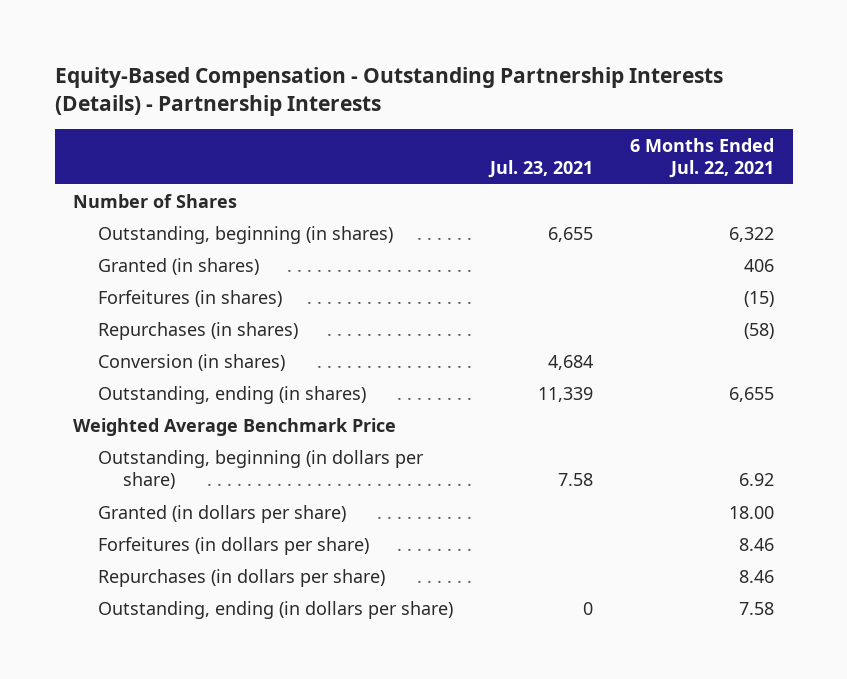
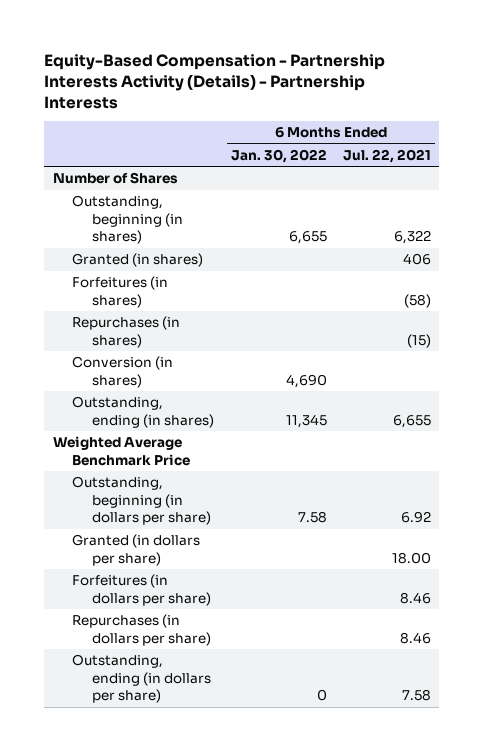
[54,67,723,117] Equity-Based Compensation - Outstanding Partnership Interests (Details) - Partnership Interests -> [44,53,386,109] Equity-Based Compensation - Partnership Interests Activity (Details) - Partnership Interests
[488,160,594,179] Jul. 23, 2021 -> none
none -> [230,149,327,164] Jan. 30, 2022
[744,290,775,307] (15) -> [404,293,432,308] (58)
[744,322,775,339] (58) -> [407,333,432,348] (15)

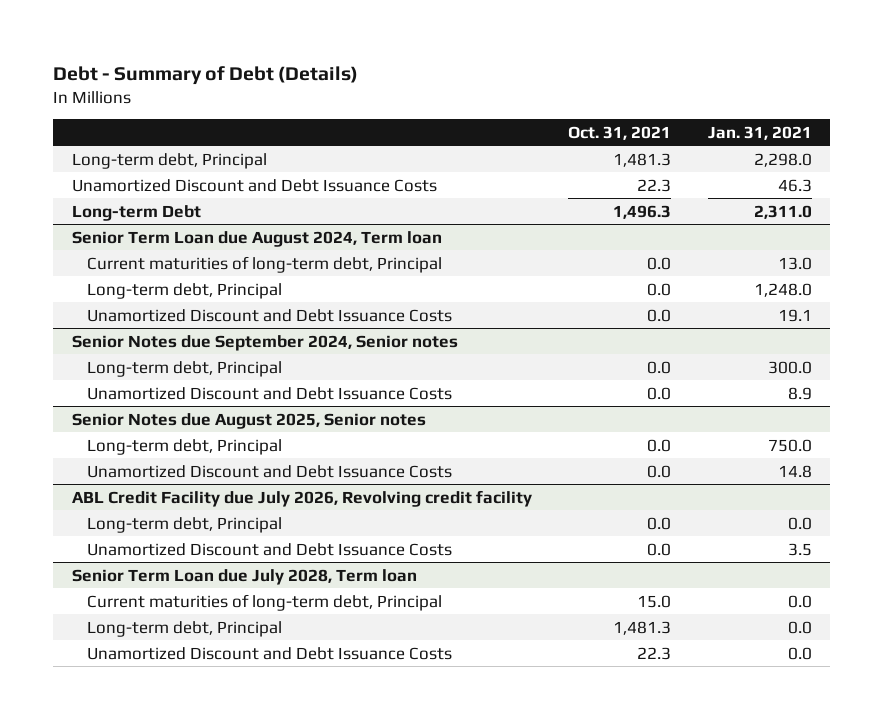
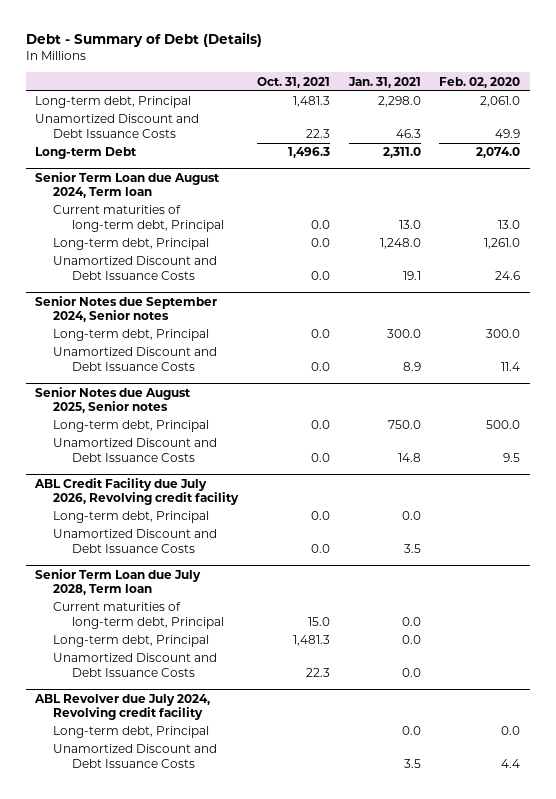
none -> [439,76,521,88] Feb. 02, 2020
none -> [34,693,211,721] ABL Revolver due July 2024, Revolving credit facility
none -> [53,726,210,739] Long-term debt, Principal
none -> [53,744,218,768] Unamortized Discount and Debt Issuance Costs

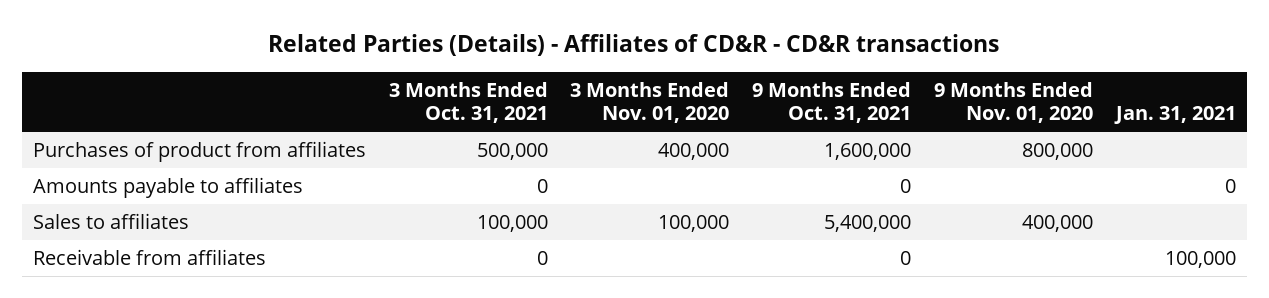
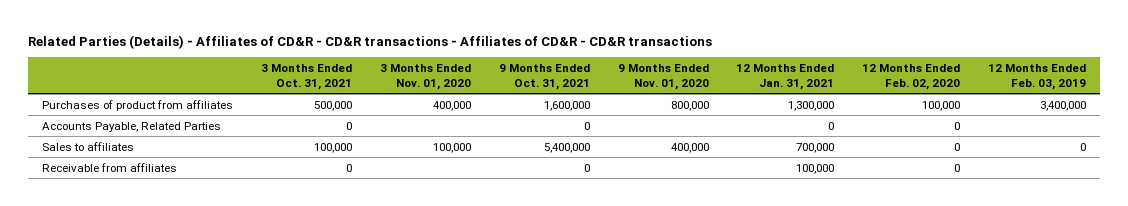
[268,33,1000,56] Related Parties (Details) - Affiliates of CD&R - CD&R transactions -> [28,34,713,49] Related Parties (Details) - Affiliates of CD&R - CD&R transactions - Affiliates of CD&R - CD&R transactions
[1113,106,1236,125] Jan. 31, 2021 -> none
none -> [736,64,835,90] 12 Months Ended Jan. 31, 2021
none -> [862,64,961,90] 12 Months Ended Feb. 02, 2020
none -> [988,64,1087,90] 12 Months Ended Feb. 03, 2019
[32,177,303,199] Amounts payable to affiliates -> [41,121,221,132] Accounts Payable, Related Parties

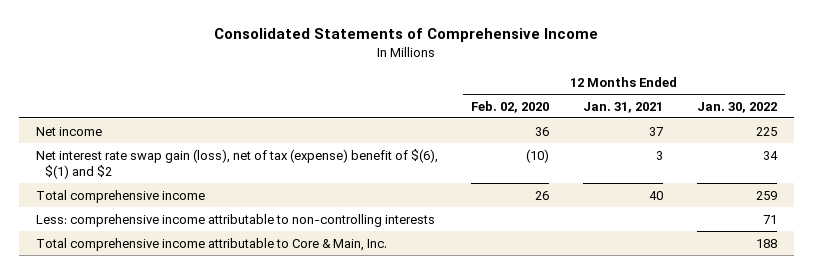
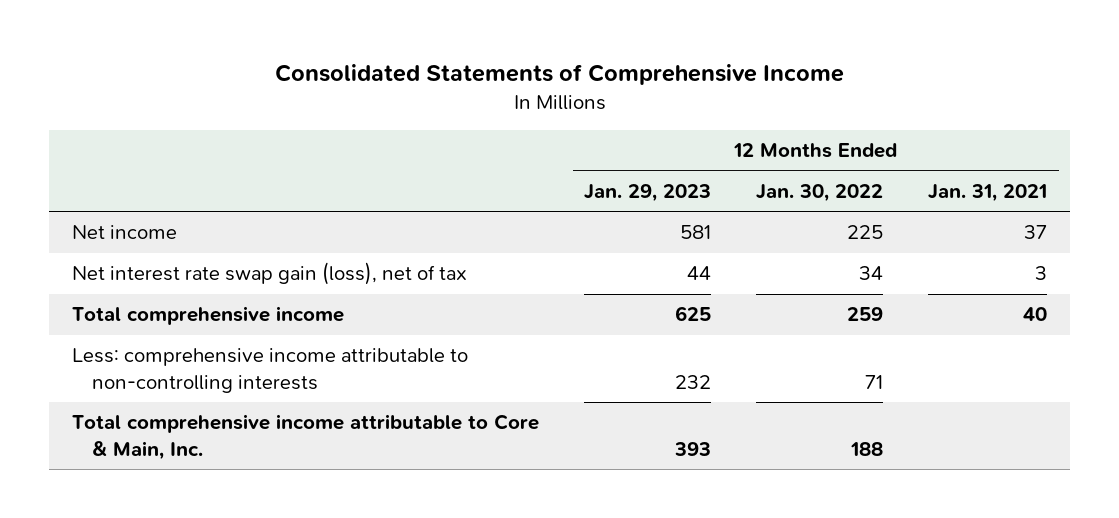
[471,100,550,113] Feb. 02, 2020 -> none
none -> [583,183,711,202] Jan. 29, 2023
[35,148,438,180] Net interest rate swap gain (loss), net of tax (expense) benefit of $(6), $(1) and $2 -> [71,262,467,286] Net interest rate swap gain (loss), net of tax

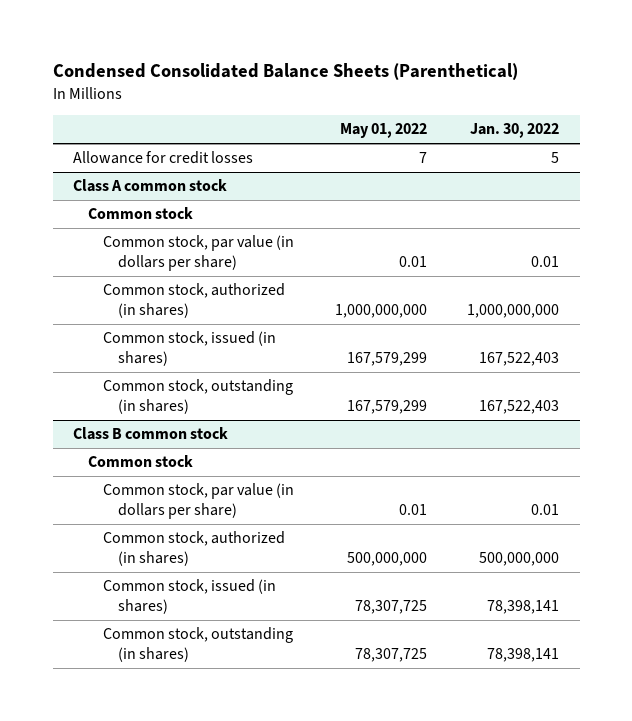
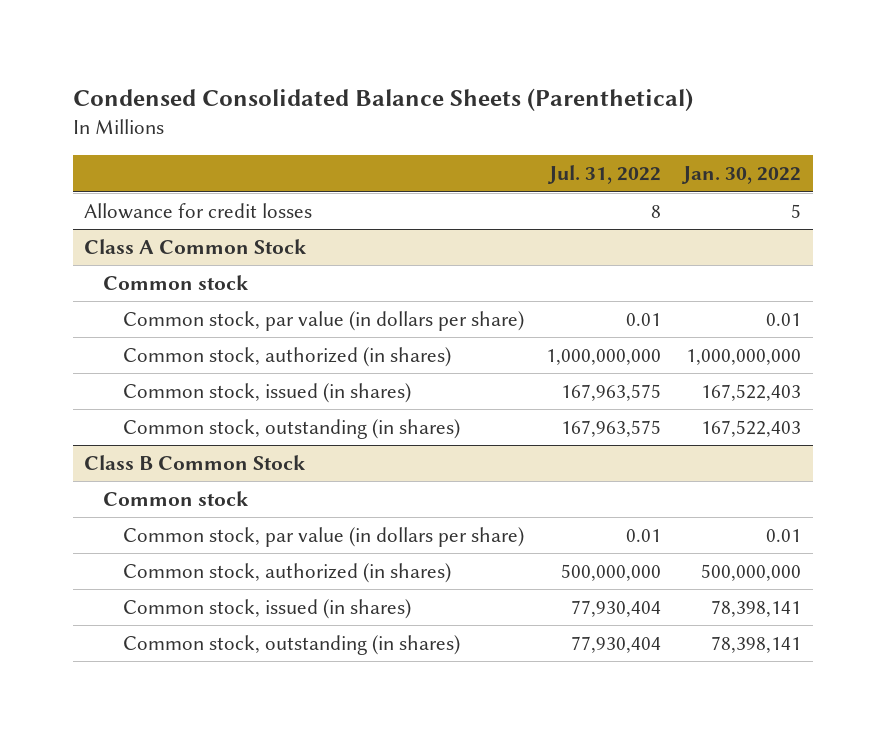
[339,123,427,139] May 01, 2022 -> none
none -> [547,165,662,185] Jul. 31, 2022
[72,179,227,193] Class A common stock -> [84,239,308,255] Class A Common Stock
[72,427,228,441] Class B common stock -> [84,455,307,471] Class B Common Stock

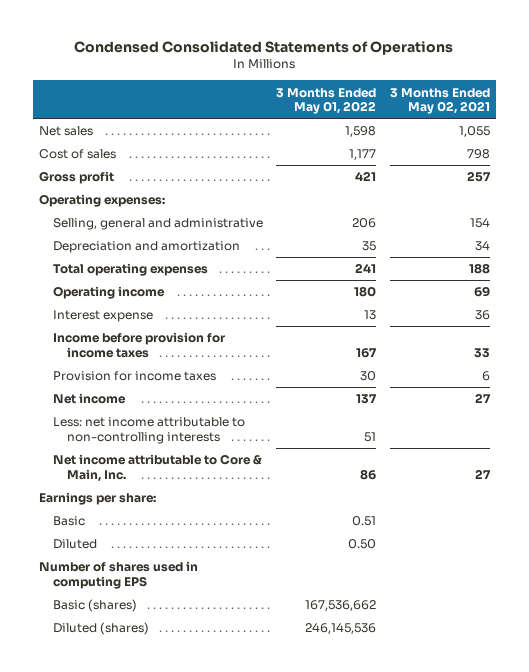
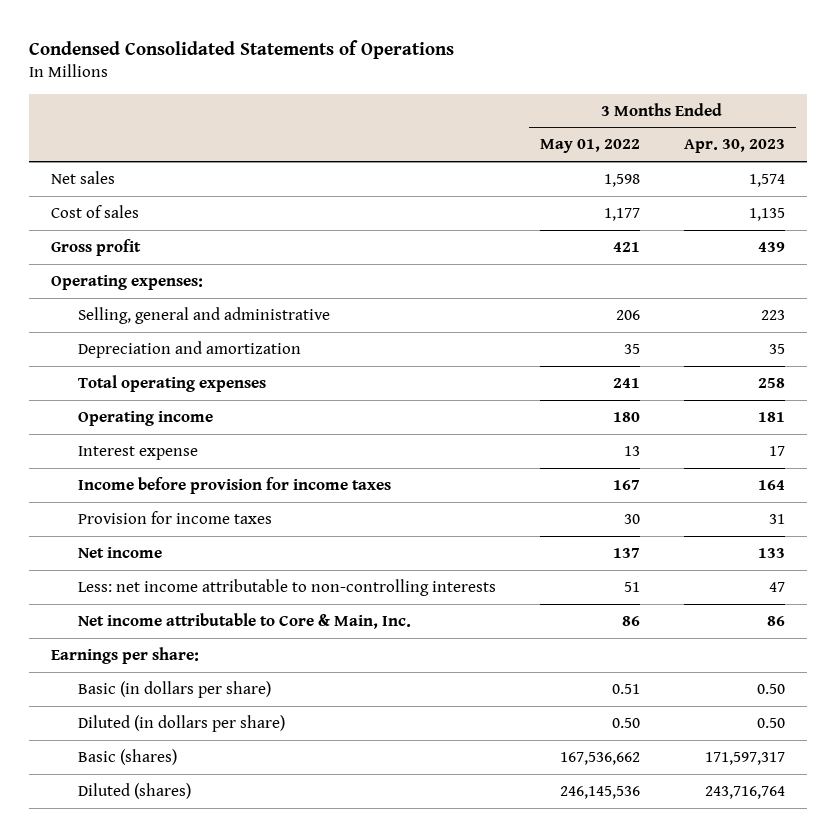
[389,87,490,115] 3 Months Ended May 02, 2021 -> none
none -> [683,139,785,154] Apr. 30, 2023
[39,561,199,589] Number of shares used in computing EPS -> none
[53,516,86,527] Basic -> [77,680,271,698] Basic (in dollars per share)
[53,539,98,550] Diluted -> [77,714,285,732] Diluted (in dollars per share)

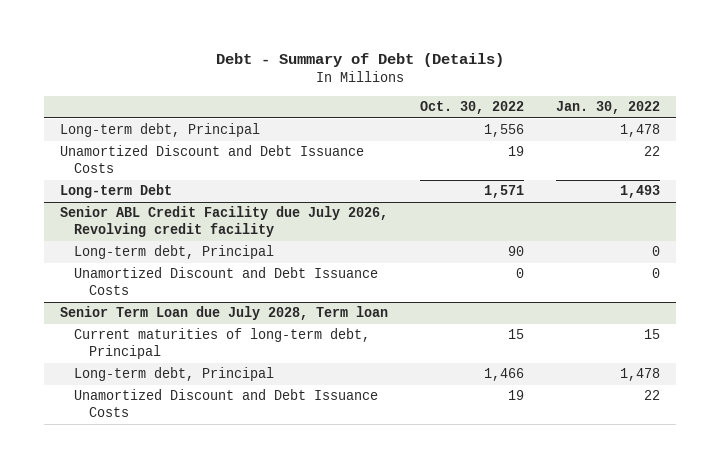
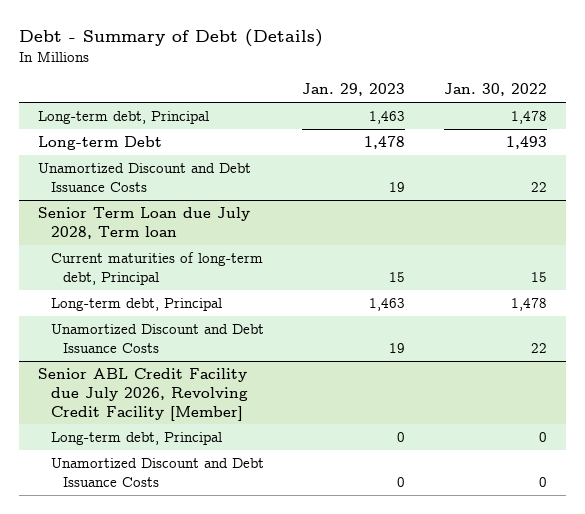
[419,101,524,115] Oct. 30, 2022 -> none
none -> [302,83,406,97] Jan. 29, 2023
[59,206,388,237] Senior ABL Credit Facility due July 2026, Revolving credit facility -> none
[74,245,275,260] Long-term debt, Principal -> none
[74,267,379,295] Unamortized Discount and Debt Issuance Costs -> none
[59,145,364,173] Unamortized Discount and Debt Issuance Costs -> [38,162,252,192] Unamortized Discount and Debt Issuance Costs
none -> [38,367,248,421] Senior ABL Credit Facility due July 2026, Revolving Credit Facility [Member]
none -> [50,431,222,445] Long-term debt, Principal
none -> [50,457,264,487] Unamortized Discount and Debt Issuance Costs

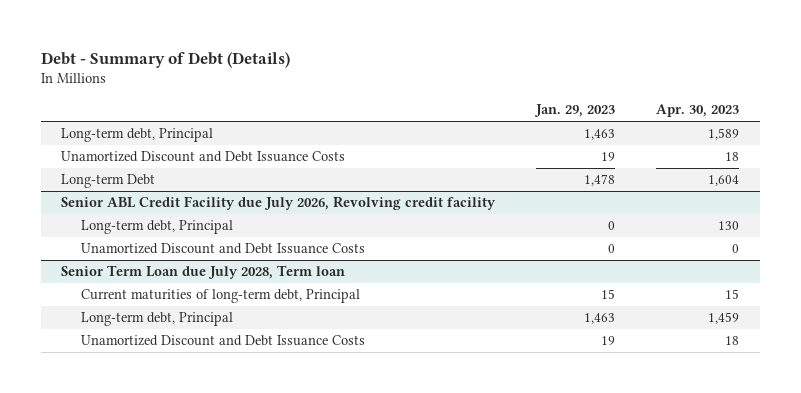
[443,83,547,97] Jan. 30, 2022 -> none
none -> [656,104,740,118] Apr. 30, 2023
[38,135,163,150] Long-term Debt -> [61,174,156,189] Long-term Debt
none -> [61,196,497,211] Senior ABL Credit Facility due July 2026, Revolving credit facility
none -> [80,220,233,235] Long-term debt, Principal
none -> [80,243,365,255] Unamortized Discount and Debt Issuance Costs
[38,367,248,421] Senior ABL Credit Facility due July 2026, Revolving Credit Facility [Member] -> none
[50,431,222,445] Long-term debt, Principal -> none
[50,457,264,487] Unamortized Discount and Debt Issuance Costs -> none

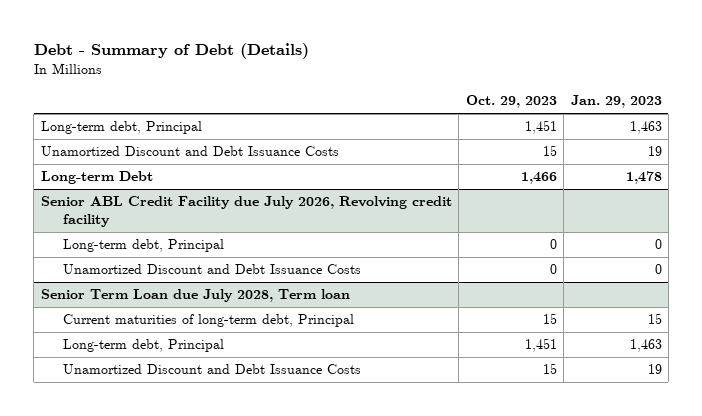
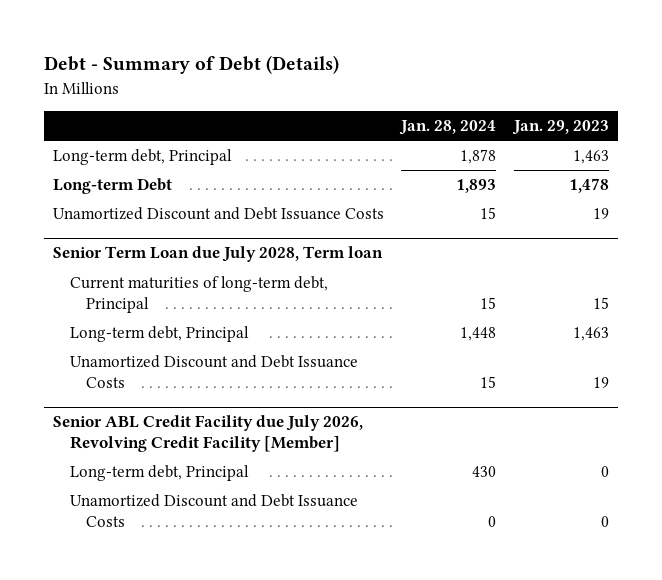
[465,95,557,109] Oct. 29, 2023 -> none
none -> [399,119,497,135] Jan. 28, 2024
[40,196,452,227] Senior ABL Credit Facility due July 2026, Revolving credit facility -> none
[62,239,224,253] Long-term debt, Principal -> none
[62,264,361,275] Unamortized Discount and Debt Issuance Costs -> none
[40,146,339,157] Unamortized Discount and Debt Issuance Costs -> [52,207,384,221] Unamortized Discount and Debt Issuance Costs
none -> [52,415,363,452] Senior ABL Credit Facility due July 2026, Revolving Credit Facility [Member]
none -> [69,465,249,482] Long-term debt, Principal
none -> [69,494,358,527] Unamortized Discount and Debt Issuance Costs

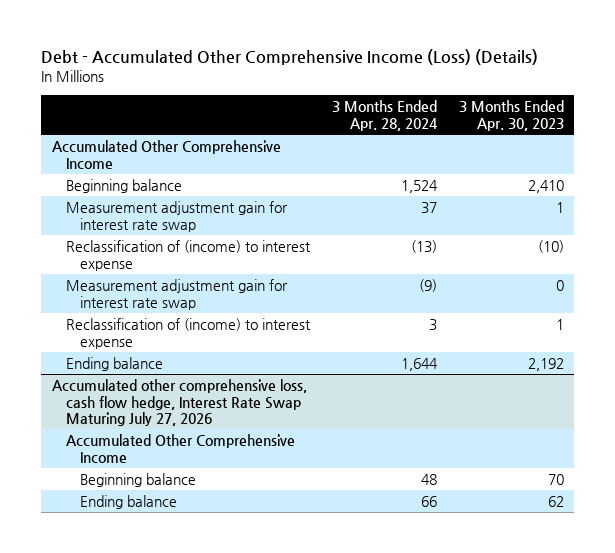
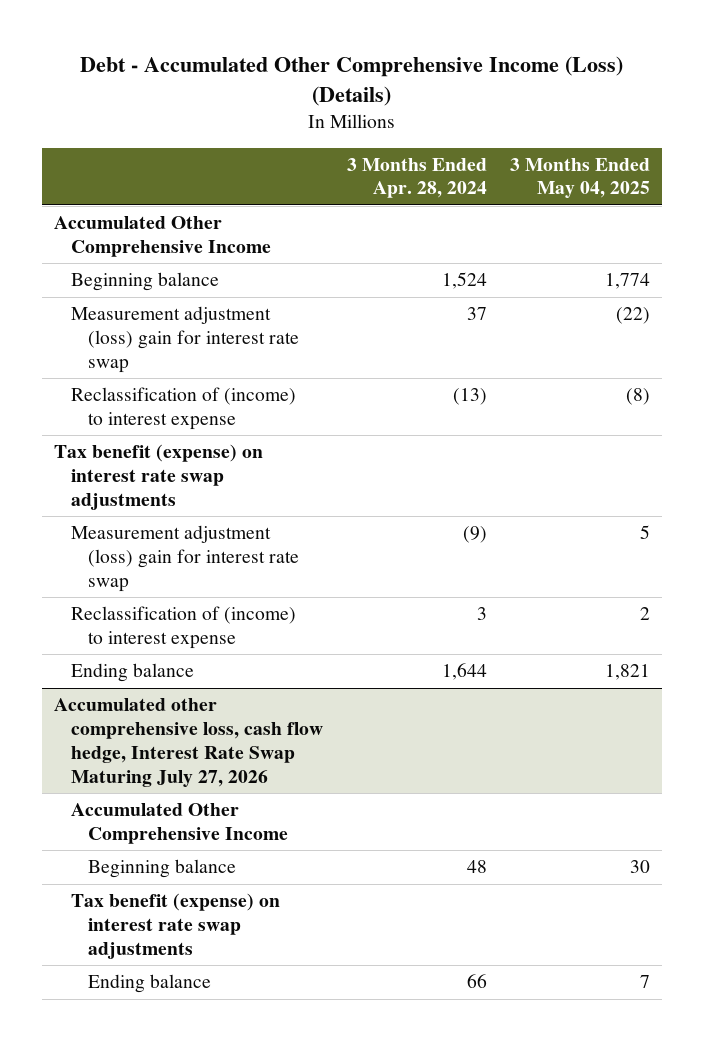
[458,100,564,131] 3 Months Ended Apr. 30, 2023 -> none
none -> [510,157,651,199] 3 Months Ended May 04, 2025
[66,201,289,232] Measurement adjustment gain for interest rate swap -> [71,306,300,373] Measurement adjustment (loss) gain for interest rate swap
none -> [54,444,264,510] Tax benefit (expense) on interest rate swap adjustments
[66,279,289,310] Measurement adjustment gain for interest rate swap -> [71,525,300,592] Measurement adjustment (loss) gain for interest rate swap
none -> [71,893,281,959] Tax benefit (expense) on interest rate swap adjustments

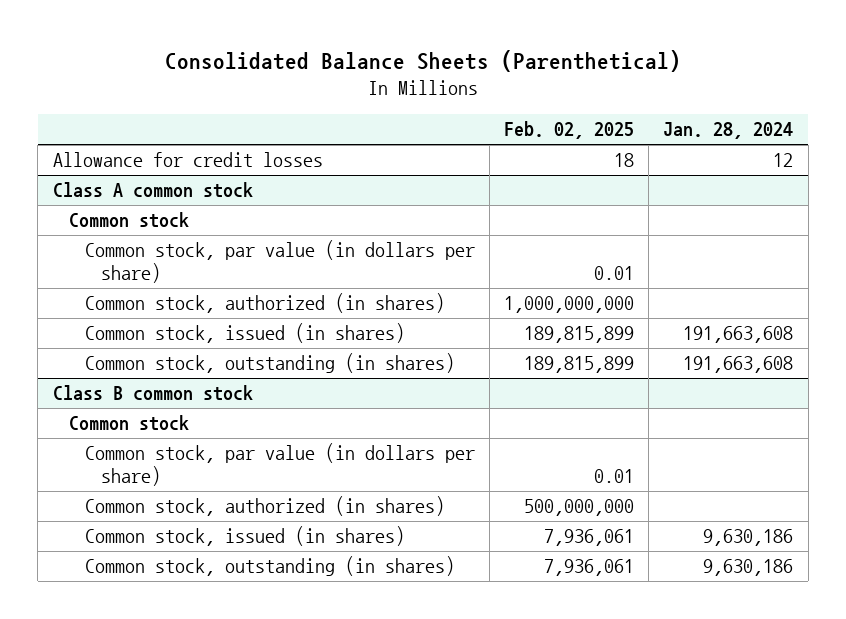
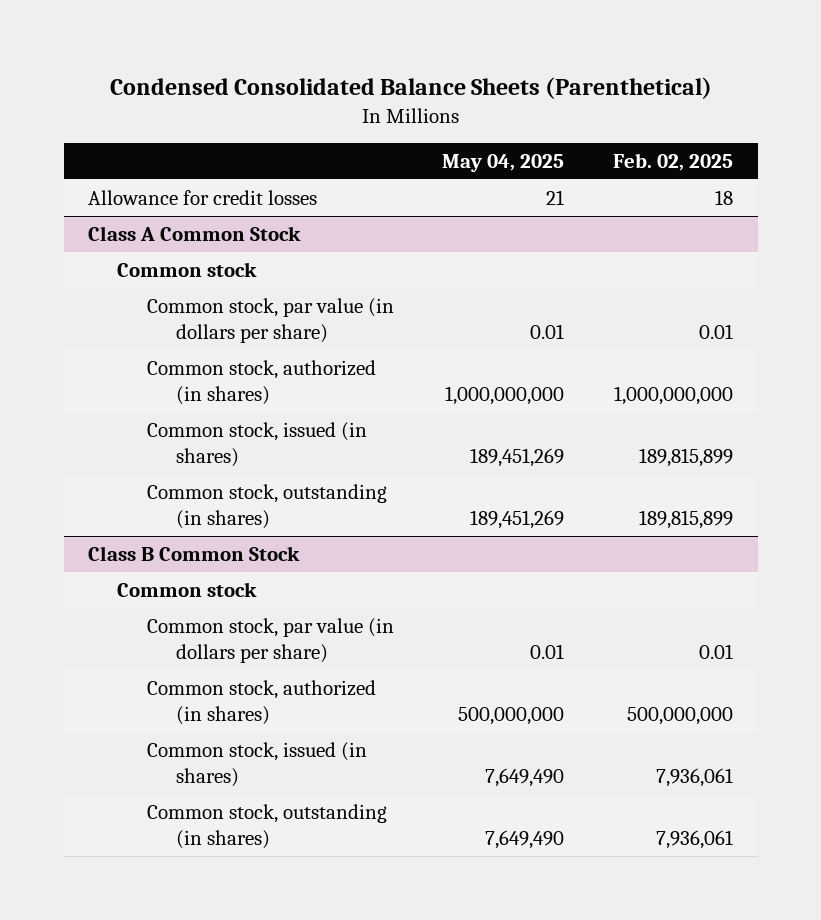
[165,50,682,73] Consolidated Balance Sheets (Parenthetical) -> [109,77,712,100] Condensed Consolidated Balance Sheets (Parenthetical)
[663,122,794,140] Jan. 28, 2024 -> none
none -> [442,153,565,172] May 04, 2025
[52,182,253,199] Class A common stock -> [88,225,302,241] Class A Common Stock
[52,385,253,402] Class B common stock -> [88,545,301,561] Class B Common Stock

